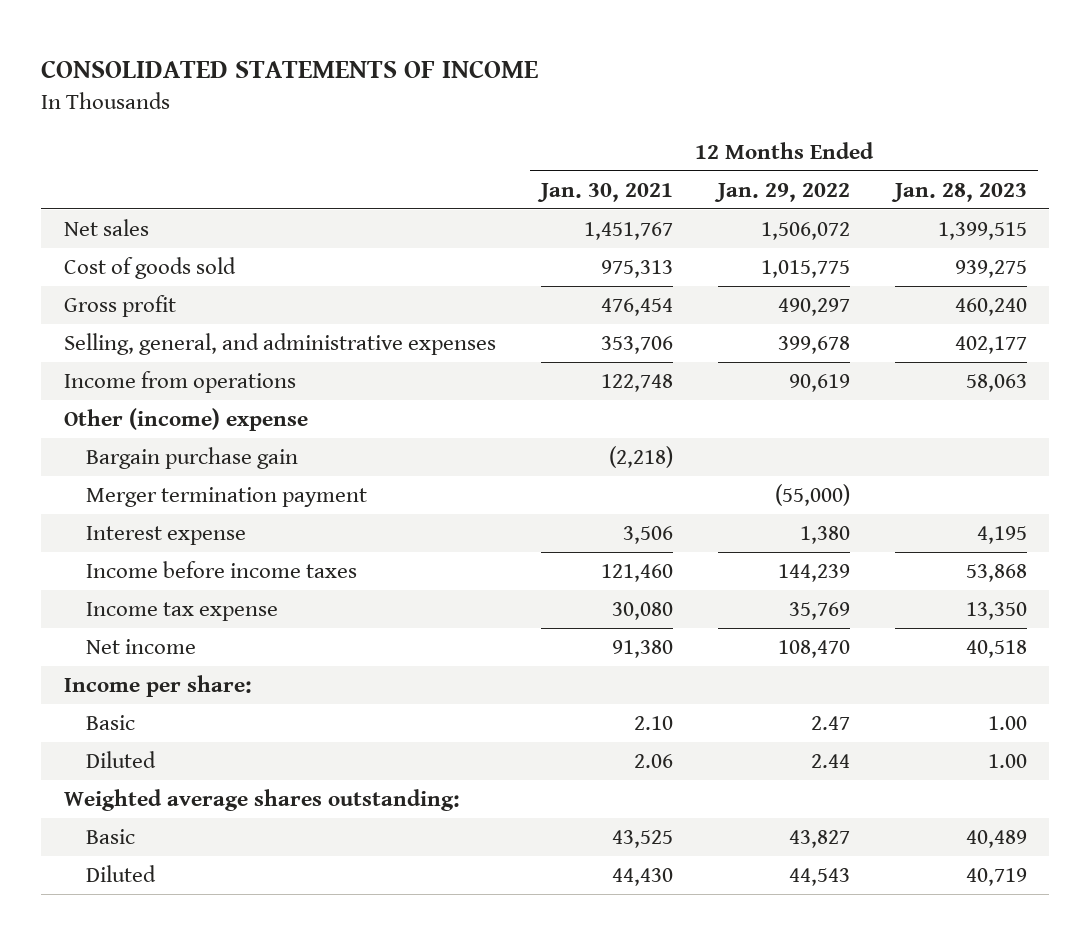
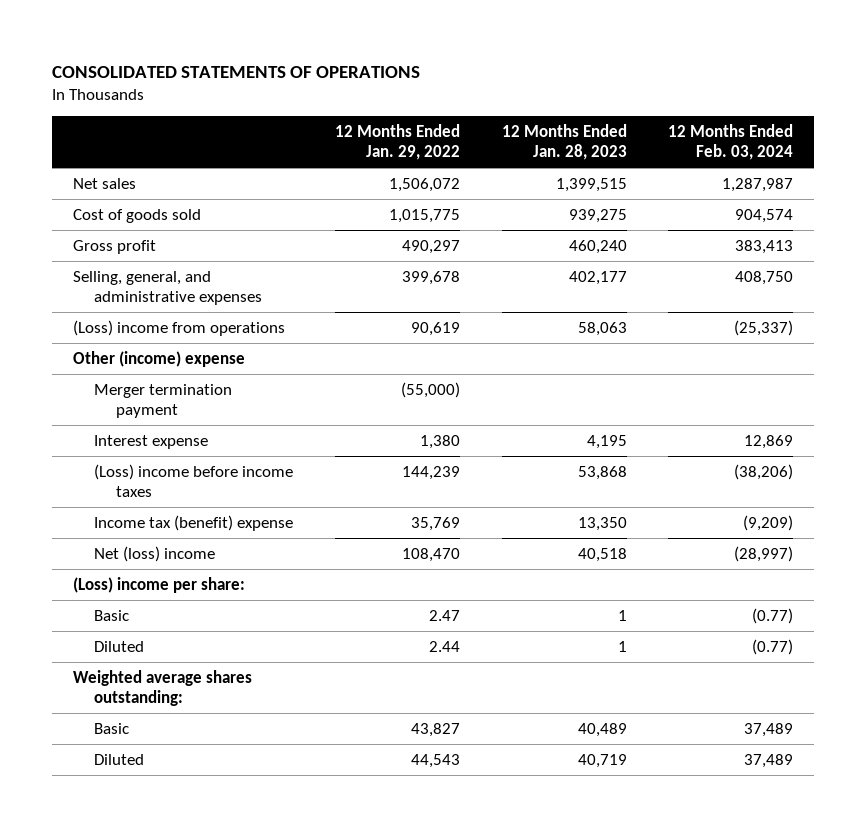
[41,59,539,78] CONSOLIDATED STATEMENTS OF INCOME -> [52,65,421,78] CONSOLIDATED STATEMENTS OF OPERATIONS
[536,182,673,202] Jan. 30, 2021 -> none
none -> [668,124,794,161] 12 Months Ended Feb. 03, 2024
[63,371,296,394] Income from operations -> [72,319,285,336] (Loss) income from operations
[85,447,298,470] Bargain purchase gain -> none
[85,561,357,579] Income before income taxes -> [94,463,294,497] (Loss) income before income taxes
[85,602,278,622] Income tax expense -> [94,514,294,531] Income tax (benefit) expense
[85,639,196,655] Net income -> [94,545,216,562] Net (loss) income
[63,675,252,698] Income per share: -> [72,576,245,593] (Loss) income per share:
[987,716,1027,731] 1.00 -> [617,609,627,621] 1
[987,754,1027,769] 1.00 -> [617,640,627,652] 1

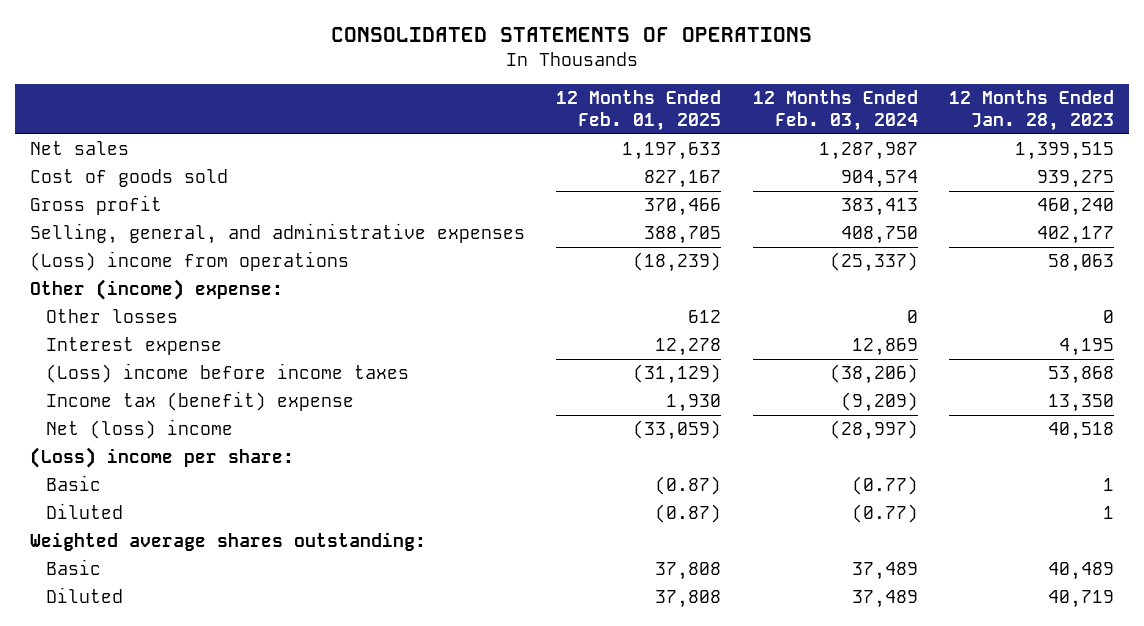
[334,124,460,161] 12 Months Ended Jan. 29, 2022 -> none
none -> [556,89,722,131] 12 Months Ended Feb. 01, 2025
[94,383,233,418] Merger termination payment -> none
[72,350,245,367] Other (income) expense -> [30,279,284,301] Other (income) expense:
none -> [46,309,179,324] Other losses

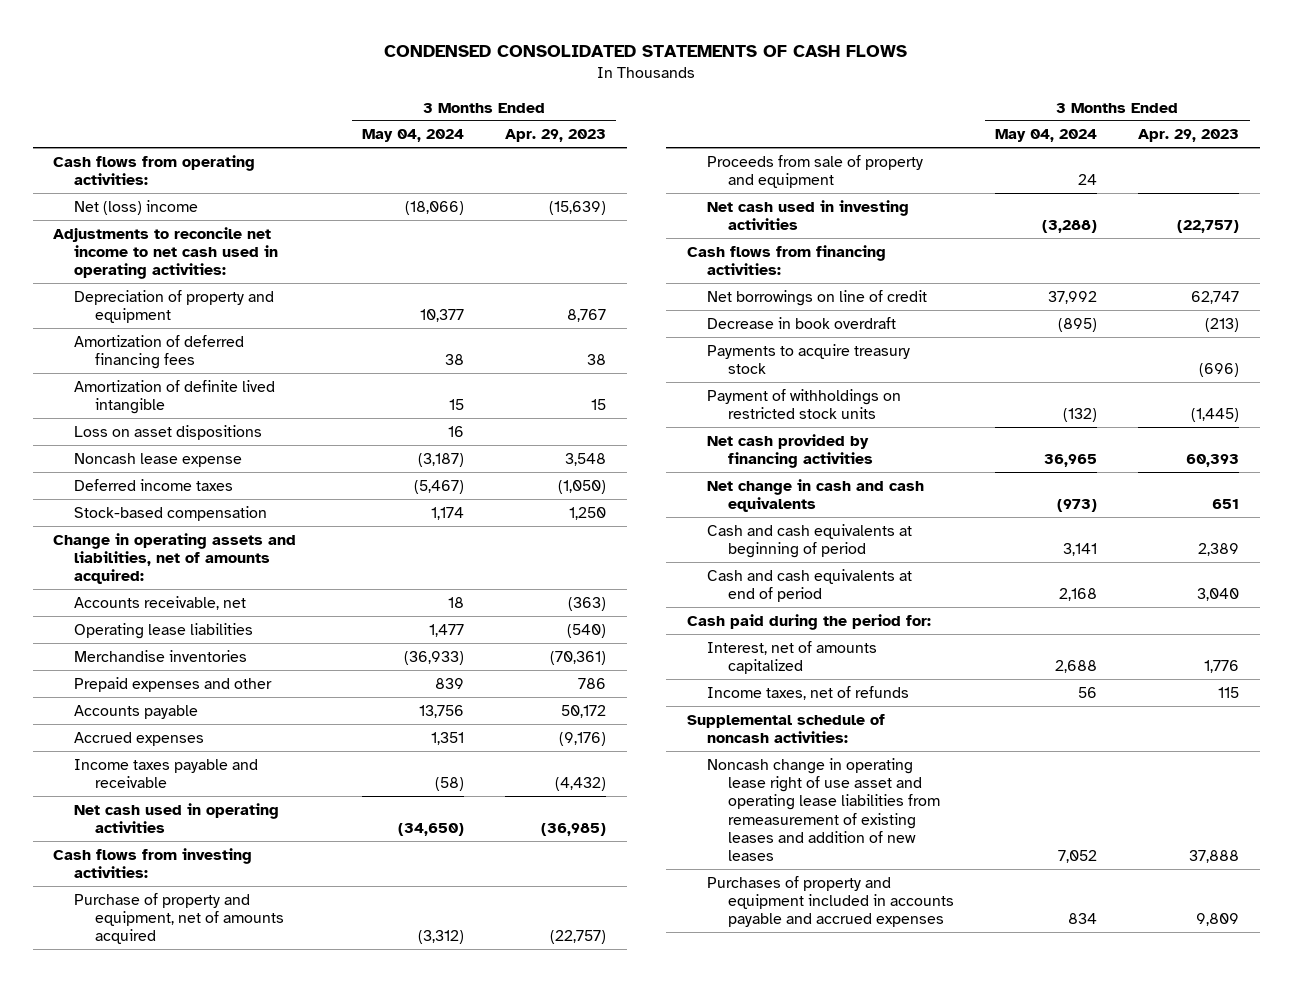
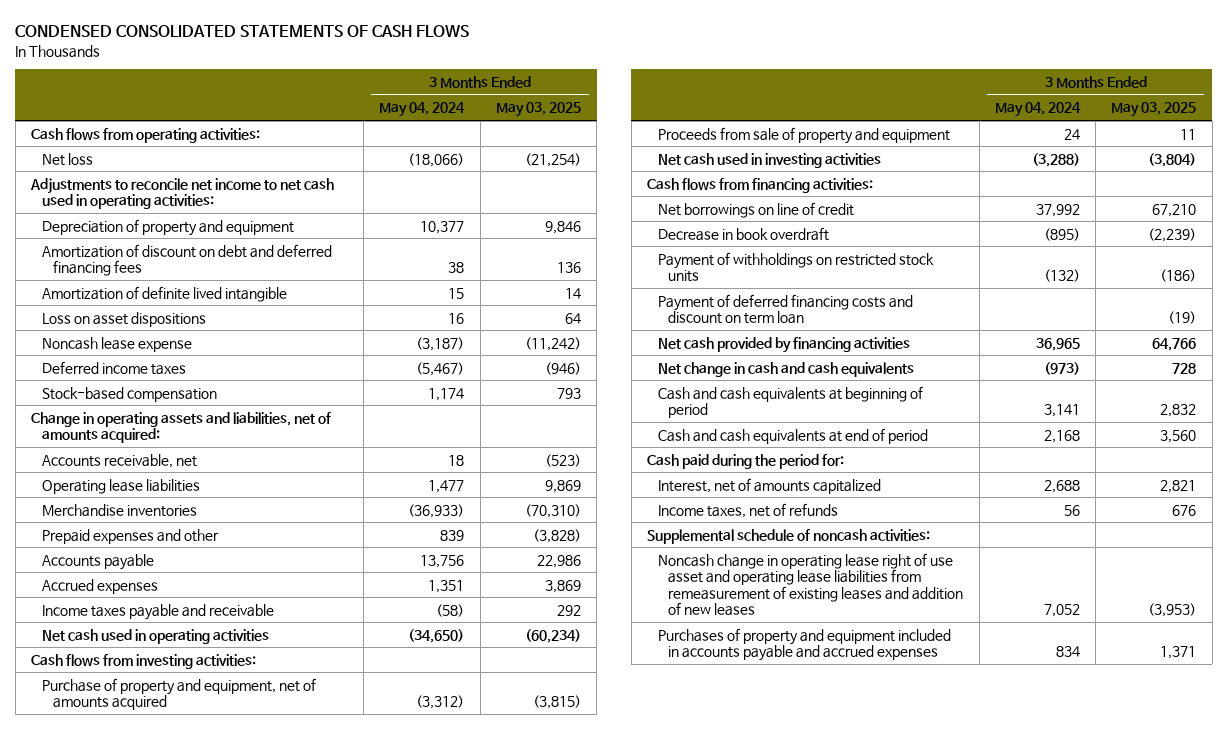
[505,129,607,143] Apr. 29, 2023 -> none
none -> [495,102,581,118] May 03, 2025
[74,199,199,215] Net (loss) income -> [41,152,93,166] Net loss
[74,334,245,369] Amortization of deferred financing fees -> [41,243,332,277] Amortization of discount on debt and deferred financing fees
[707,343,911,374] Payments to acquire treasury stock -> none
none -> [657,293,913,325] Payment of deferred financing costs and discount on term loan

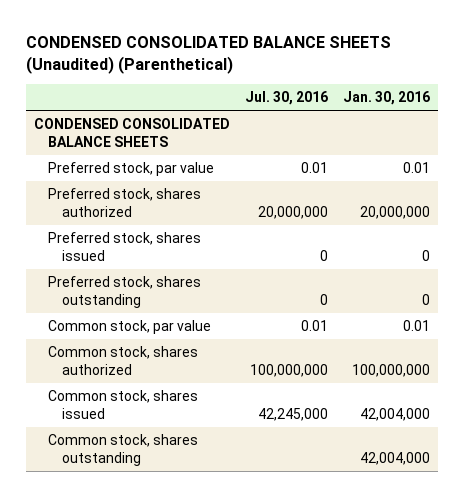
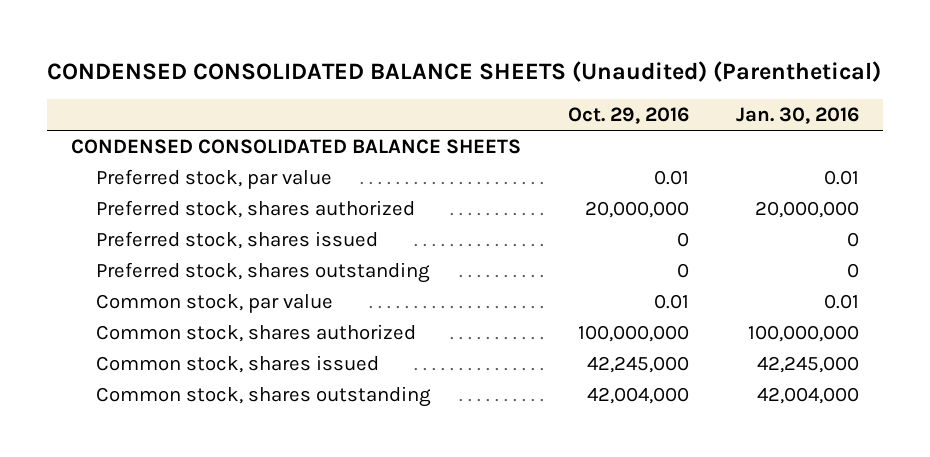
[245,91,329,106] Jul. 30, 2016 -> none
none -> [567,107,689,125] Oct. 29, 2016
[360,408,431,422] 42,004,000 -> [757,355,860,373] 42,245,000

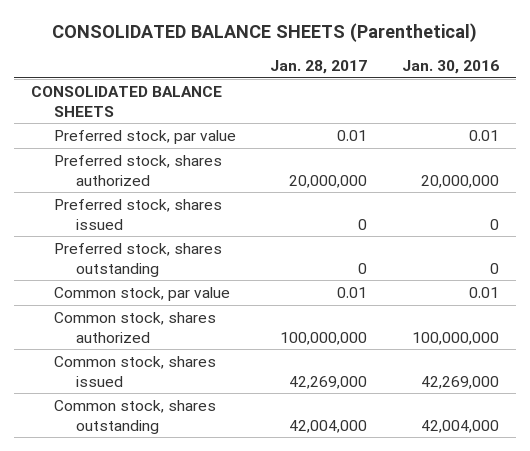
[47,60,882,82] CONDENSED CONSOLIDATED BALANCE SHEETS (Unaudited) (Parenthetical) -> [52,22,478,42] CONSOLIDATED BALANCE SHEETS (Parenthetical)
[567,107,689,125] Oct. 29, 2016 -> none
none -> [270,60,368,75] Jan. 28, 2017
[70,138,521,154] CONDENSED CONSOLIDATED BALANCE SHEETS -> [31,85,223,117] CONSOLIDATED BALANCE SHEETS
[757,355,860,373] 42,245,000 -> [420,375,499,389] 42,269,000

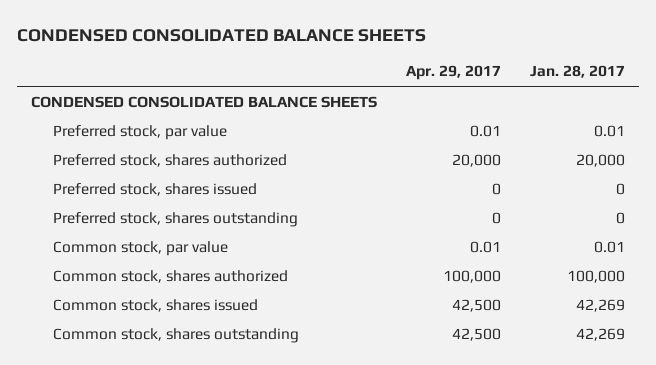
[52,22,478,42] CONSOLIDATED BALANCE SHEETS (Parenthetical) -> [16,29,426,43] CONDENSED CONSOLIDATED BALANCE SHEETS
[401,60,499,75] Jan. 30, 2016 -> none
none -> [406,65,502,81] Apr. 29, 2017
[31,85,223,117] CONSOLIDATED BALANCE SHEETS -> [31,95,378,108] CONDENSED CONSOLIDATED BALANCE SHEETS
[289,174,368,188] 20,000,000 -> [575,153,625,167] 20,000
[280,331,368,345] 100,000,000 -> [566,269,625,283] 100,000
[289,375,368,389] 42,269,000 -> [575,298,625,312] 42,269
[289,419,368,433] 42,004,000 -> [575,327,625,341] 42,269

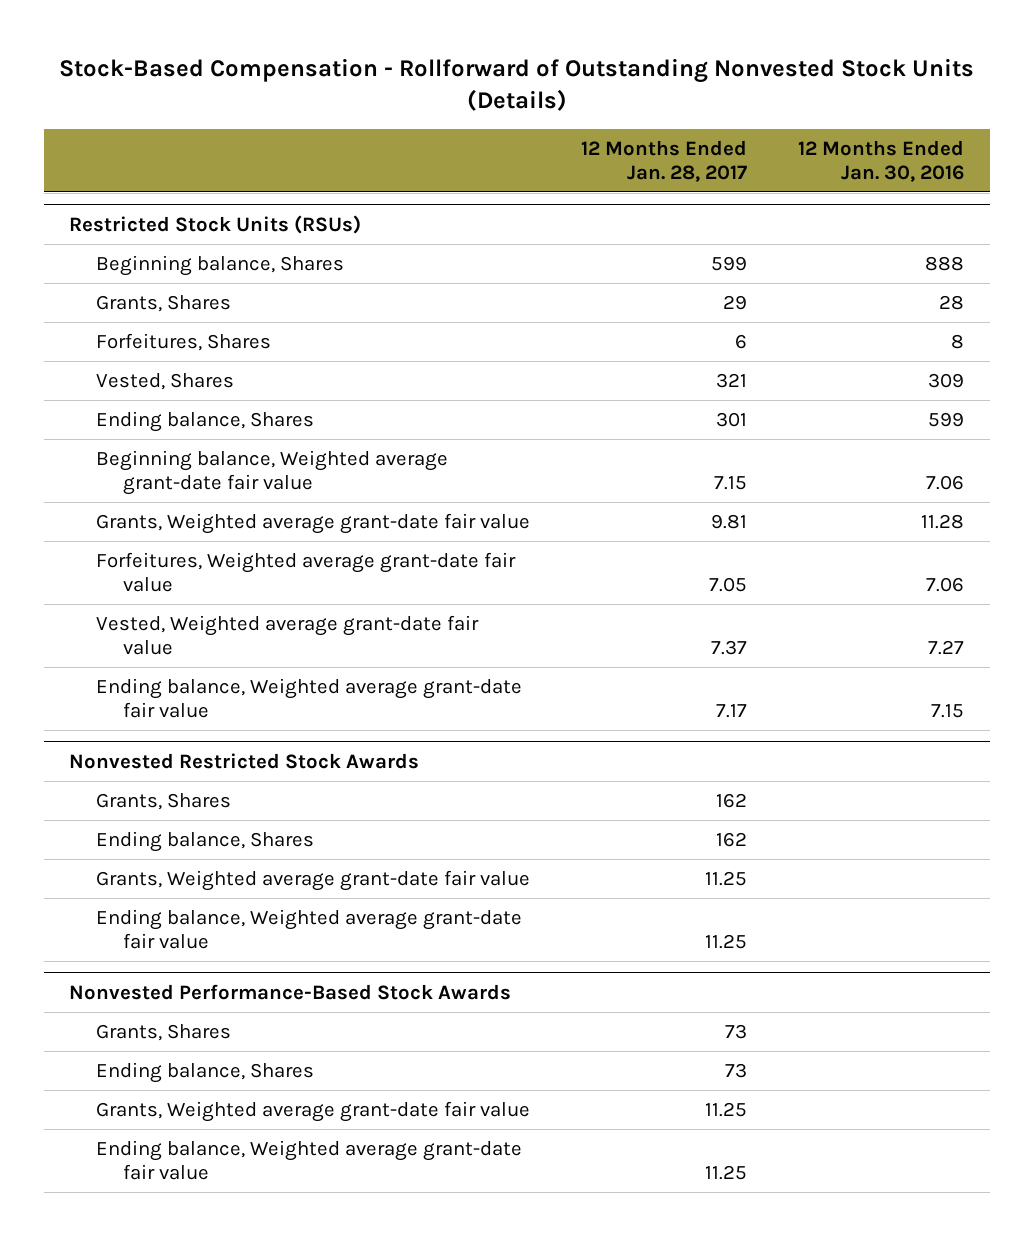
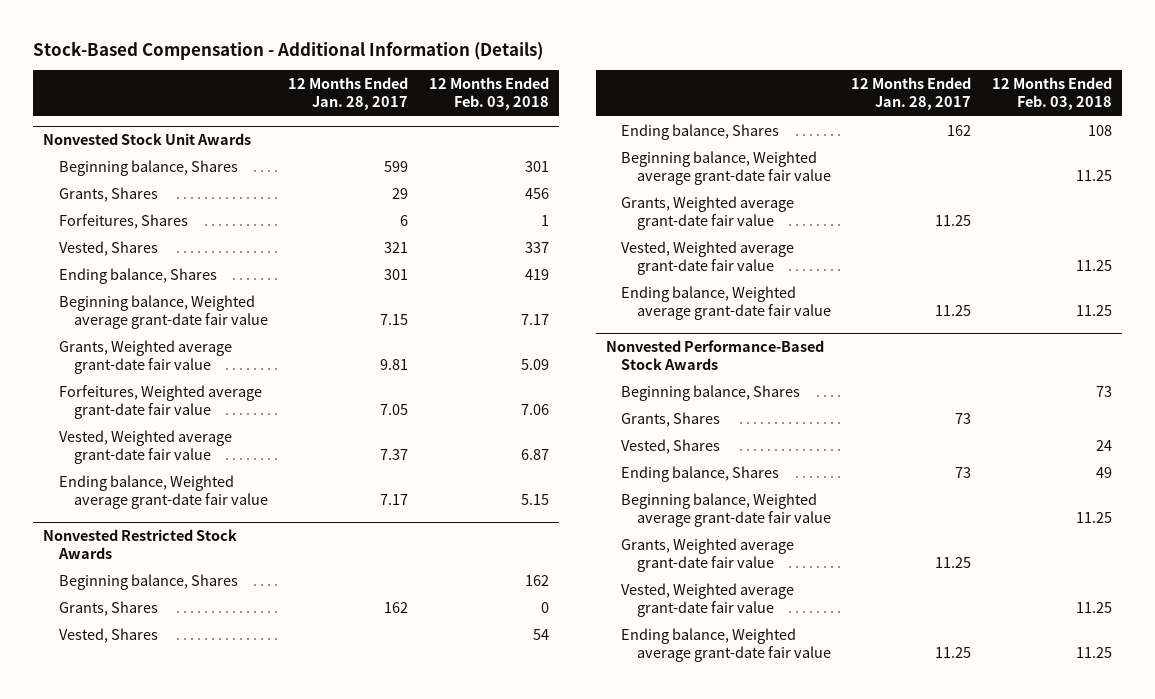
[58,57,974,111] Stock-Based Compensation - Rollforward of Outstanding Nonvested Stock Units (Details) -> [32,40,543,60] Stock-Based Compensation - Additional Information (Details)
[798,139,965,182] 12 Months Ended Jan. 30, 2016 -> none
none -> [428,77,549,111] 12 Months Ended Feb. 03, 2018
[69,215,362,235] Restricted Stock Units (RSUs) -> [43,133,252,146] Nonvested Stock Unit Awards
none -> [58,574,238,591] Beginning balance, Shares
none -> [58,628,158,644] Vested, Shares
none -> [621,151,832,186] Beginning balance, Weighted average grant-date fair value
none -> [621,241,795,276] Vested, Weighted average grant-date fair value
none -> [621,385,801,402] Beginning balance, Shares
none -> [621,439,721,455] Vested, Shares
none -> [621,493,832,528] Beginning balance, Weighted average grant-date fair value
none -> [621,583,795,618] Vested, Weighted average grant-date fair value

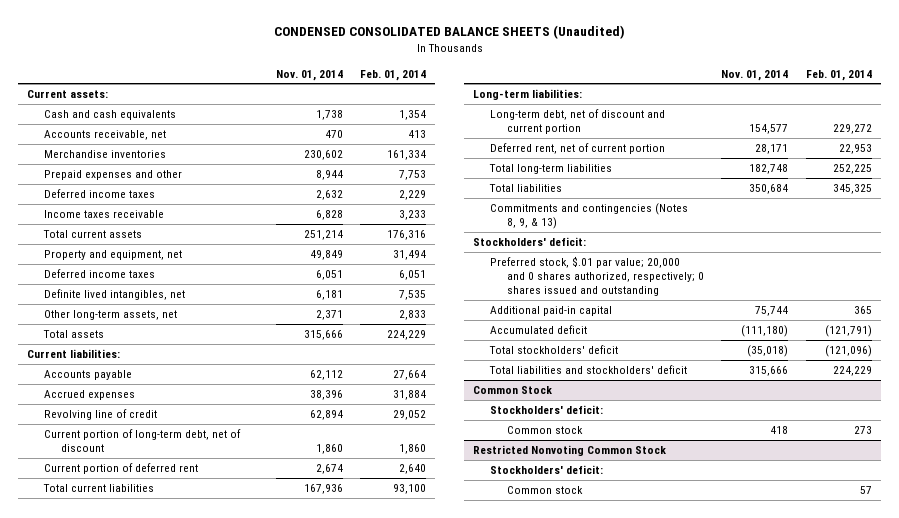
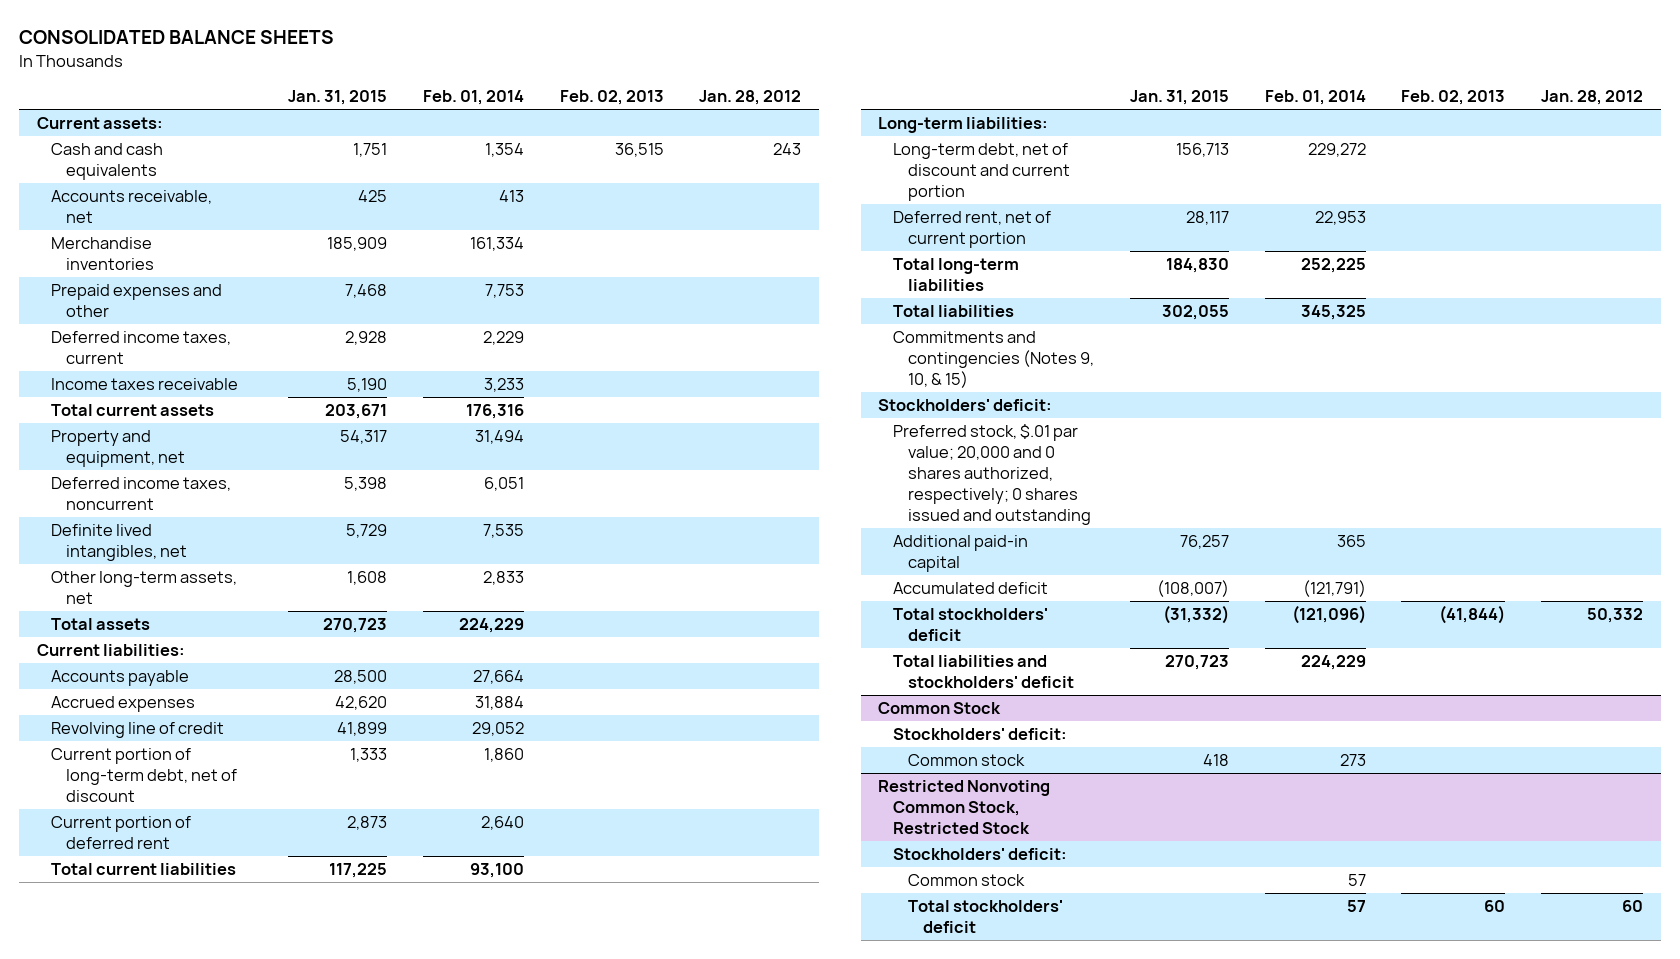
[273,25,625,40] CONDENSED CONSOLIDATED BALANCE SHEETS (Unaudited) -> [18,30,334,45] CONSOLIDATED BALANCE SHEETS
[275,69,343,81] Nov. 01, 2014 -> none
none -> [288,90,388,106] Jan. 31, 2015
none -> [559,90,664,106] Feb. 02, 2013
none -> [699,90,802,106] Jan. 28, 2012
[44,189,156,199] Deferred income taxes -> [51,331,232,365] Deferred income taxes, current
[44,269,156,279] Deferred income taxes -> [51,477,232,511] Deferred income taxes, noncurrent
[489,203,688,230] Commitments and contingencies (Notes 8, 9, & 13) -> [893,331,1095,388] Commitments and contingencies (Notes 9, 10, & 15)
[472,445,666,457] Restricted Nonvoting Common Stock -> [878,780,1051,834] Restricted Nonvoting Common Stock, Restricted Stock
none -> [908,900,1064,934] Total stockholders' deficit

